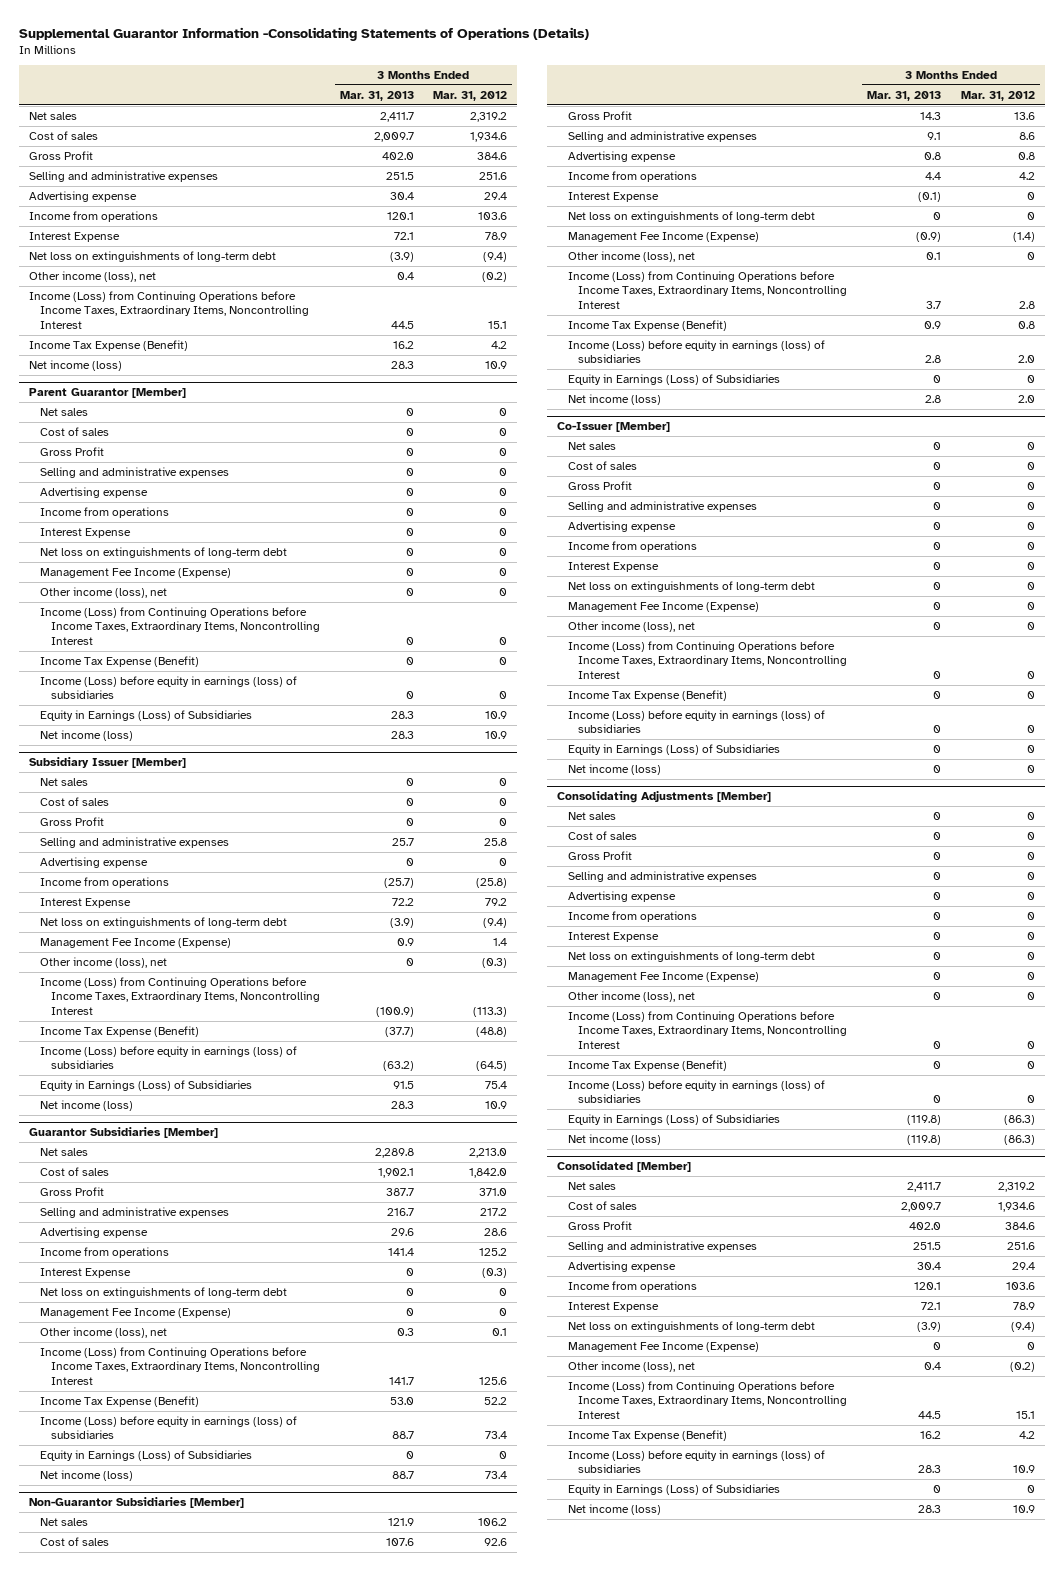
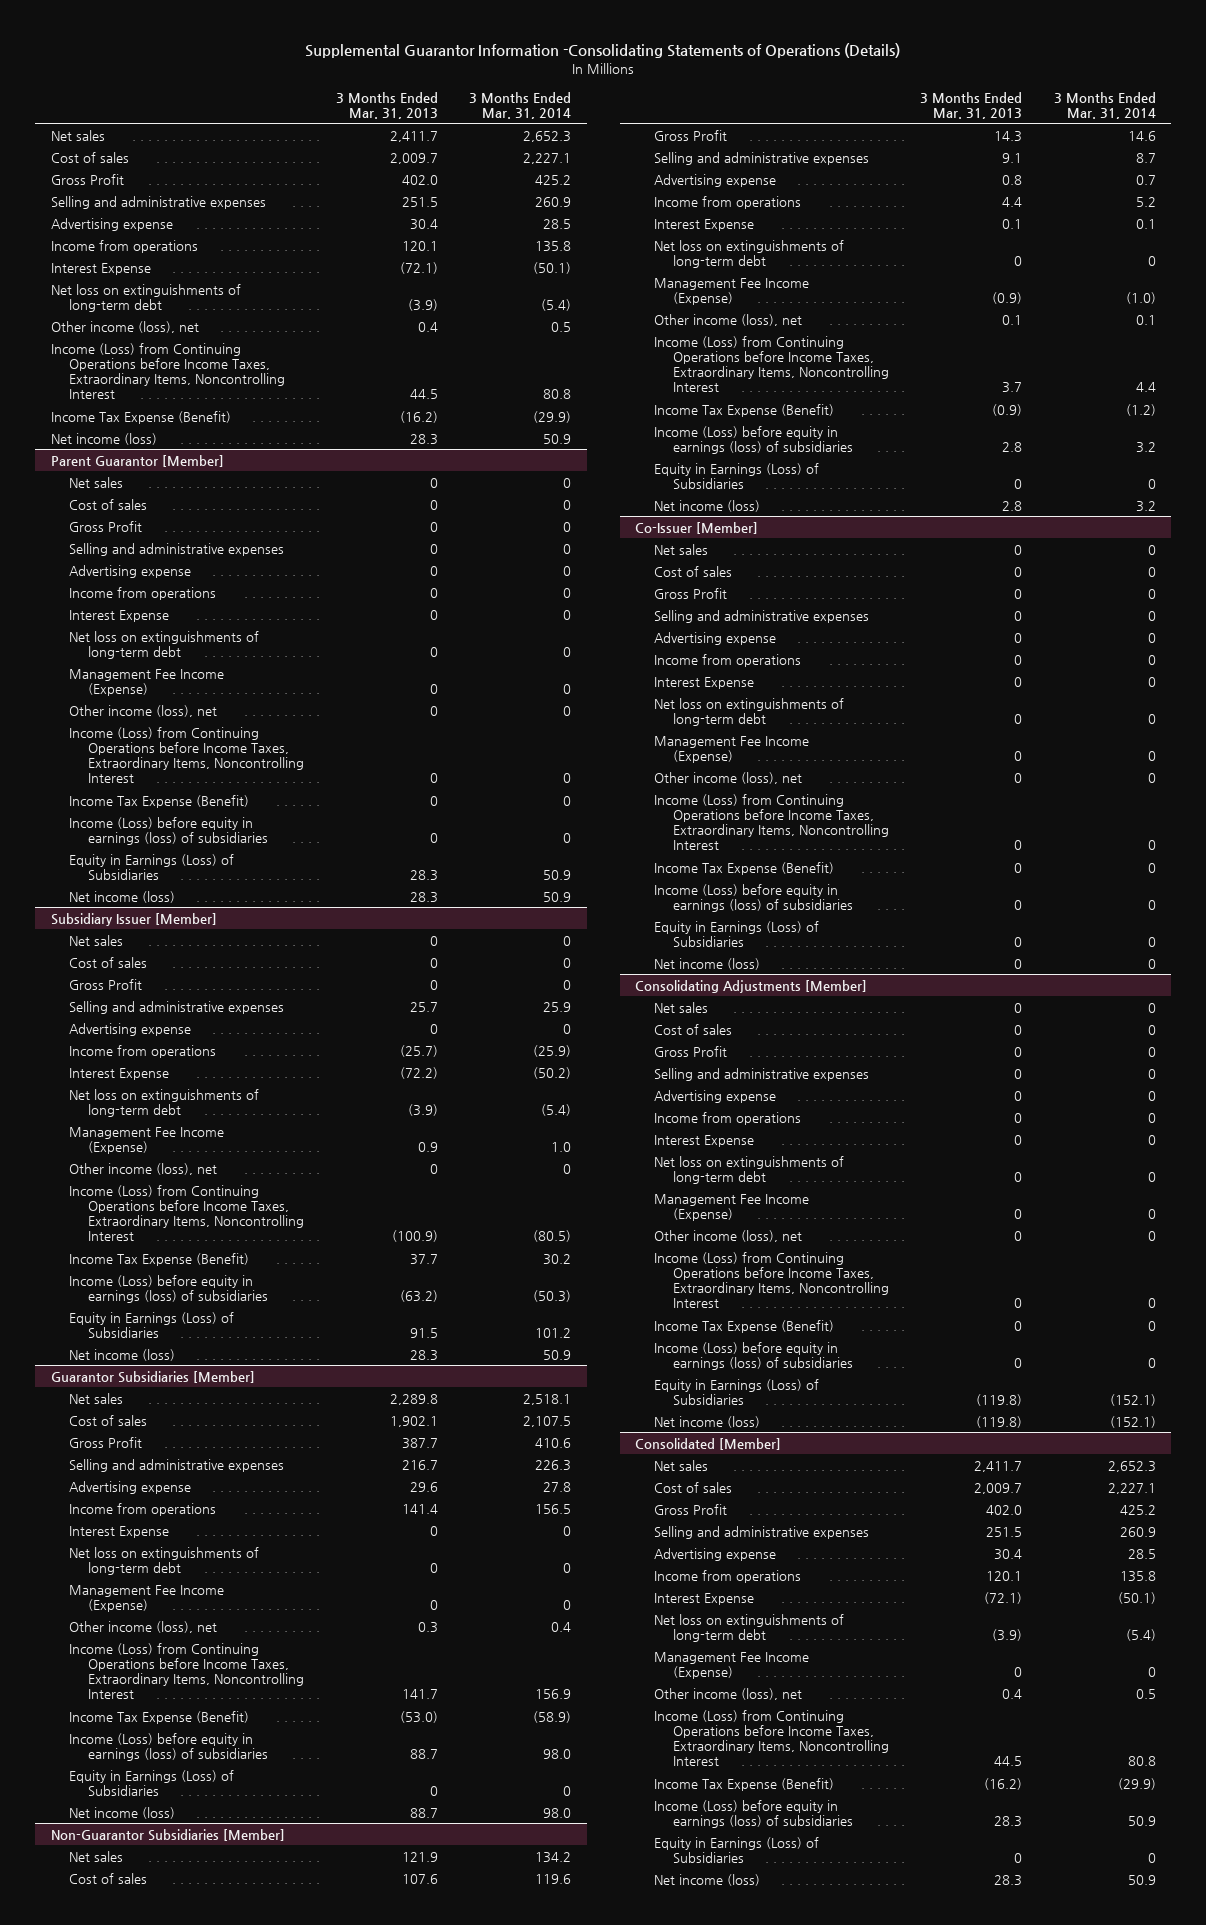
[433,90,508,101] Mar. 31, 2012 -> none
none -> [469,91,572,119] 3 Months Ended Mar. 31, 2014
[393,231,414,240] 72.1 -> [399,261,438,274] (72.1)
[392,340,414,349] 16.2 -> [399,410,438,423] (16.2)
[391,897,414,906] 72.2 -> [399,1066,438,1079] (72.2)
[384,1026,414,1037] (37.7) -> [409,1253,438,1265] 37.7
[389,1396,414,1405] 53.0 -> [399,1710,438,1723] (53.0)
[918,191,942,202] (0.1) -> [1002,218,1023,229] 0.1
[924,320,942,329] 0.9 -> [992,403,1023,416] (0.9)
[921,1301,942,1310] 72.1 -> [984,1591,1023,1604] (72.1)
[920,1430,942,1439] 16.2 -> [984,1777,1023,1790] (16.2)

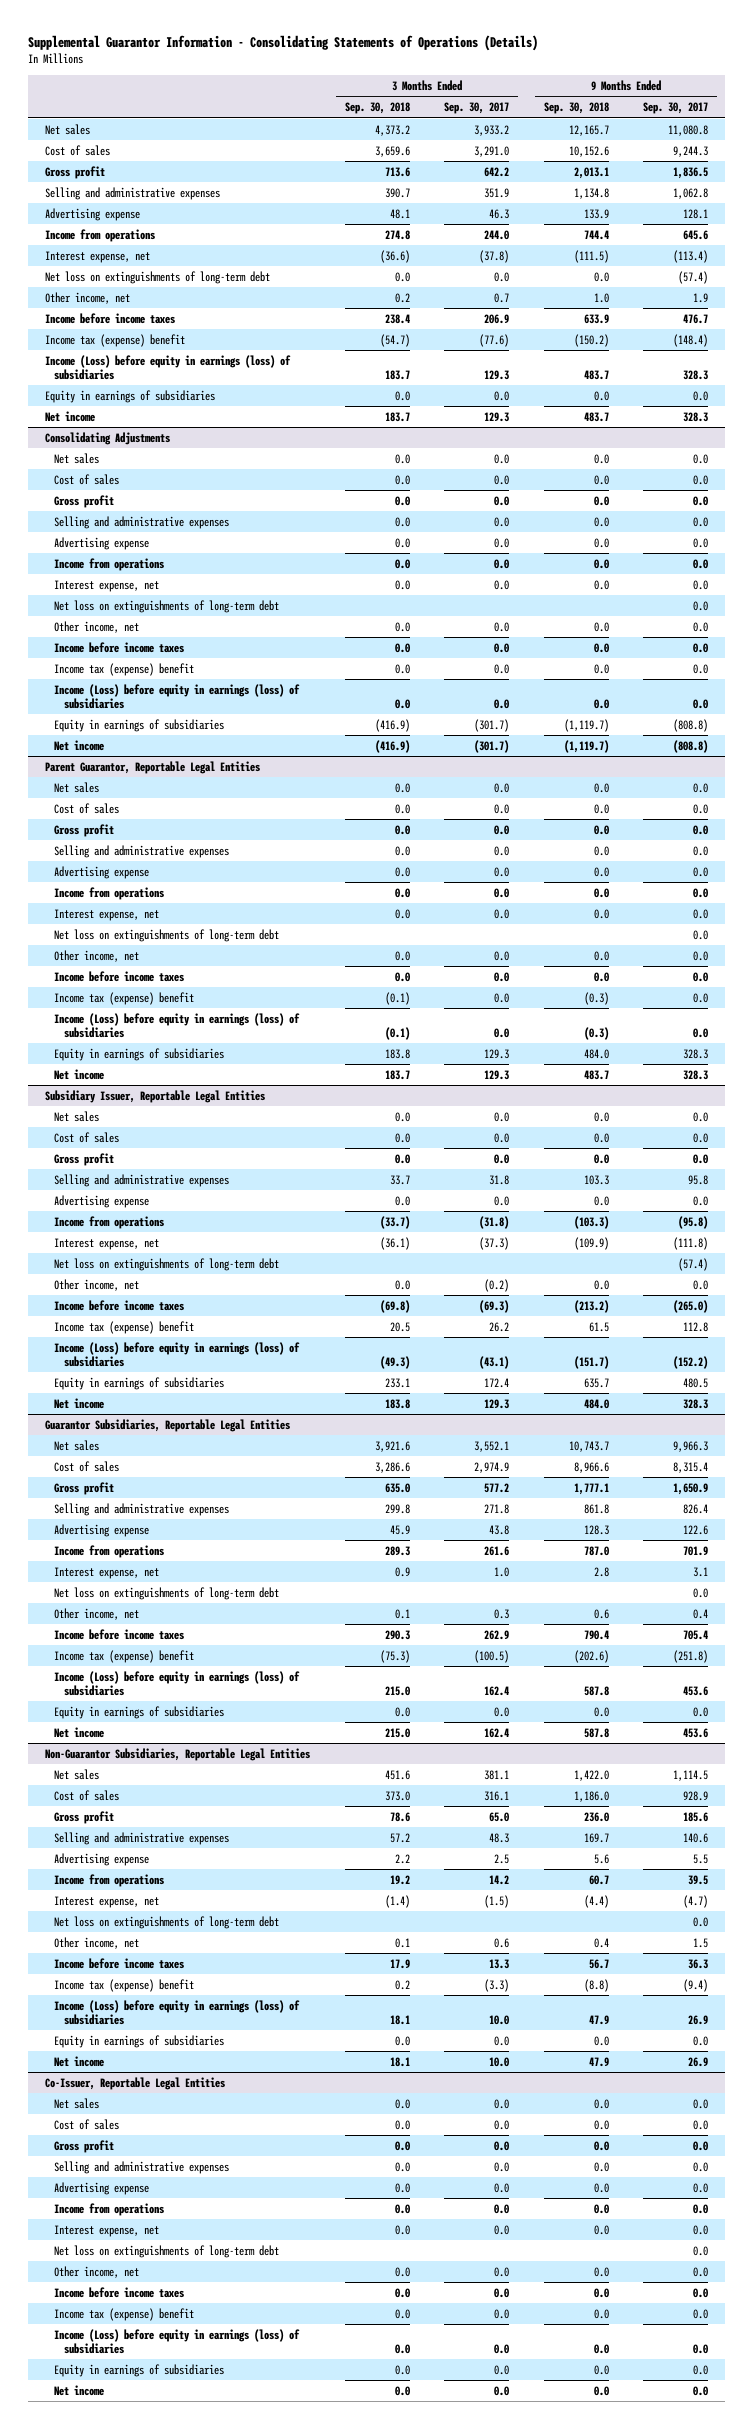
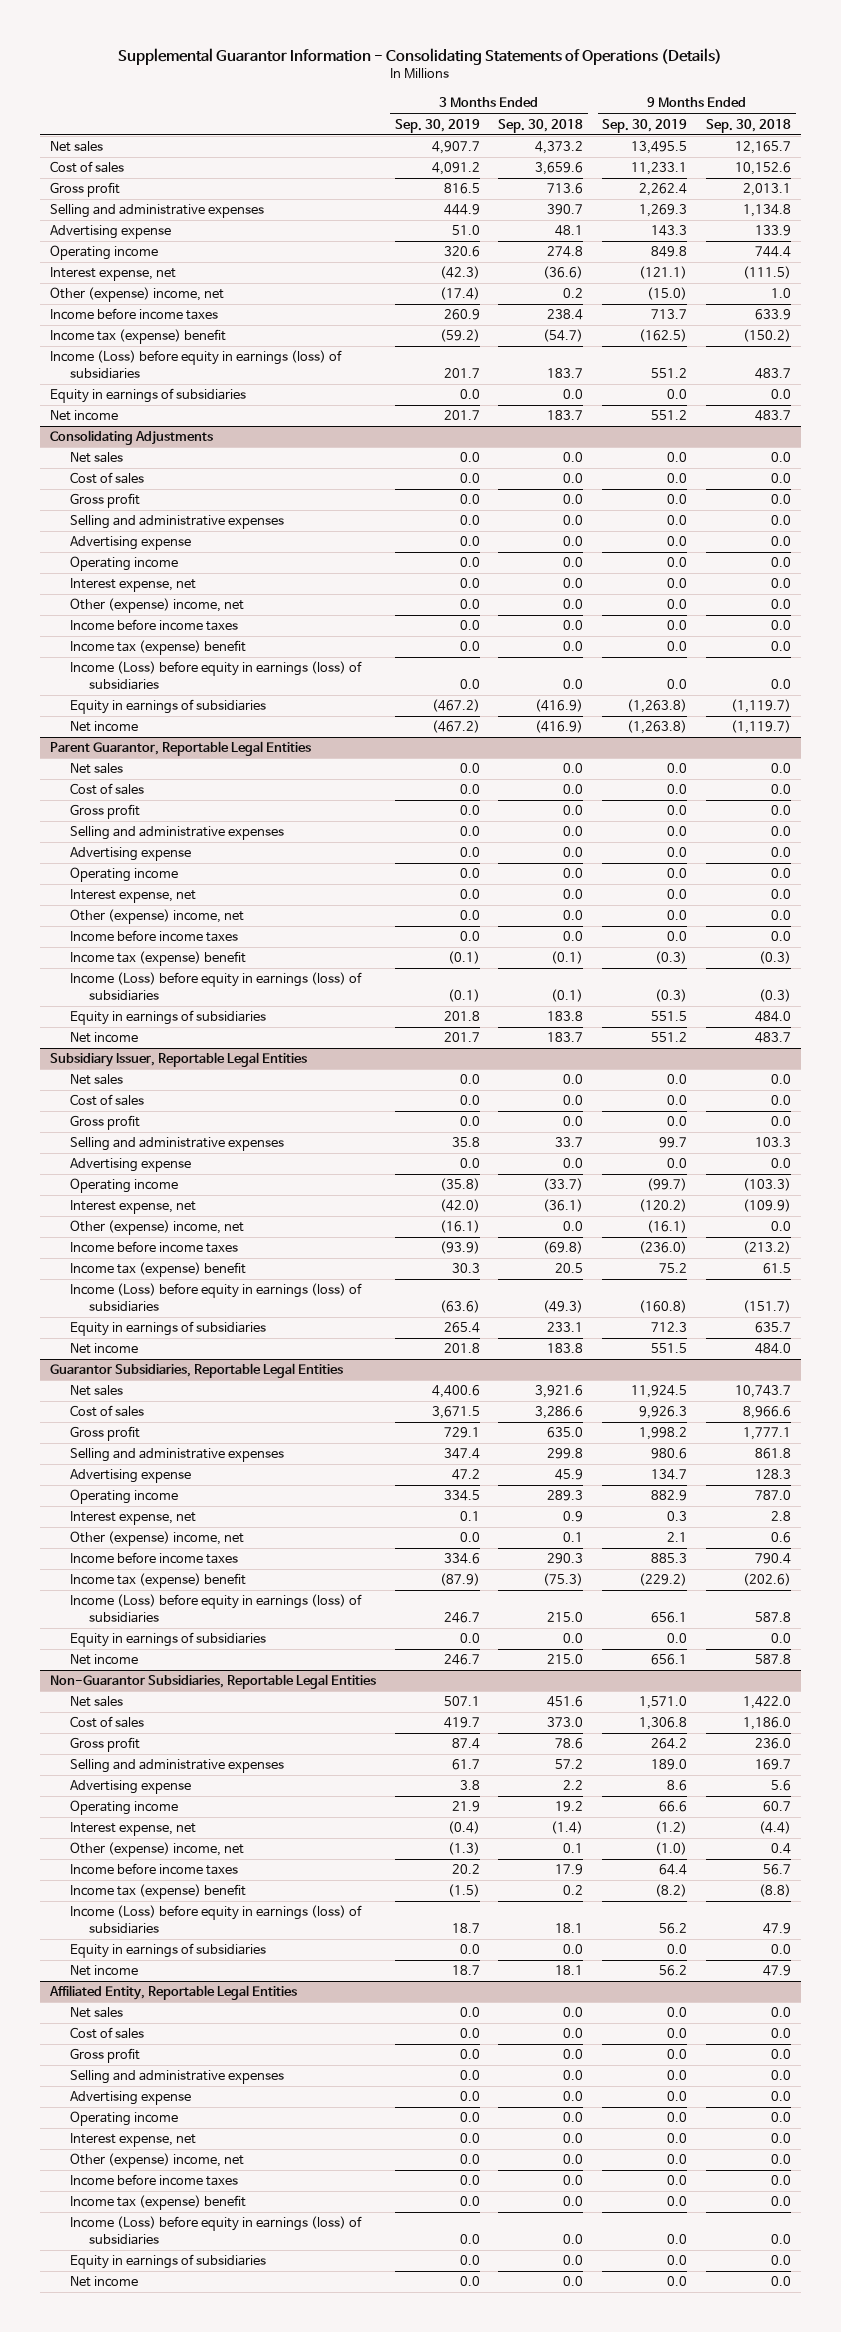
[444,102,510,115] Sep. 30, 2017 -> none
[643,102,709,115] Sep. 30, 2017 -> none
none -> [394,118,480,133] Sep. 30, 2019
none -> [602,118,688,133] Sep. 30, 2019
[45,228,156,242] Income from operations -> [49,245,158,261] Operating income
[45,270,271,284] Net loss on extinguishments of long-term debt -> none
[45,291,131,304] Other income, net -> [49,287,224,303] Other (expense) income, net
[54,557,165,571] Income from operations -> [69,556,178,572] Operating income
[54,599,280,613] Net loss on extinguishments of long-term debt -> none
[54,620,140,633] Other income, net -> [69,598,244,614] Other (expense) income, net
[54,886,165,900] Income from operations -> [69,867,178,883] Operating income
[54,928,280,942] Net loss on extinguishments of long-term debt -> none
[54,949,140,962] Other income, net -> [69,909,244,925] Other (expense) income, net
[54,1215,165,1229] Income from operations -> [69,1178,178,1194] Operating income
[54,1257,280,1271] Net loss on extinguishments of long-term debt -> none
[54,1278,140,1291] Other income, net -> [69,1220,244,1236] Other (expense) income, net
[54,1544,165,1558] Income from operations -> [69,1489,178,1505] Operating income
[54,1586,280,1600] Net loss on extinguishments of long-term debt -> none
[54,1607,140,1620] Other income, net -> [69,1531,244,1547] Other (expense) income, net
[54,1873,165,1887] Income from operations -> [69,1800,178,1816] Operating income
[54,1915,280,1929] Net loss on extinguishments of long-term debt -> none
[54,1936,140,1949] Other income, net -> [69,1842,244,1858] Other (expense) income, net
[45,2076,226,2090] Co-Issuer, Reportable Legal Entities -> none
none -> [48,1985,297,2001] Affiliated Entity, Reportable Legal Entities
[54,2202,165,2216] Income from operations -> [69,2111,178,2127] Operating income
[54,2244,280,2258] Net loss on extinguishments of long-term debt -> none
[54,2265,140,2278] Other income, net -> [69,2153,244,2169] Other (expense) income, net

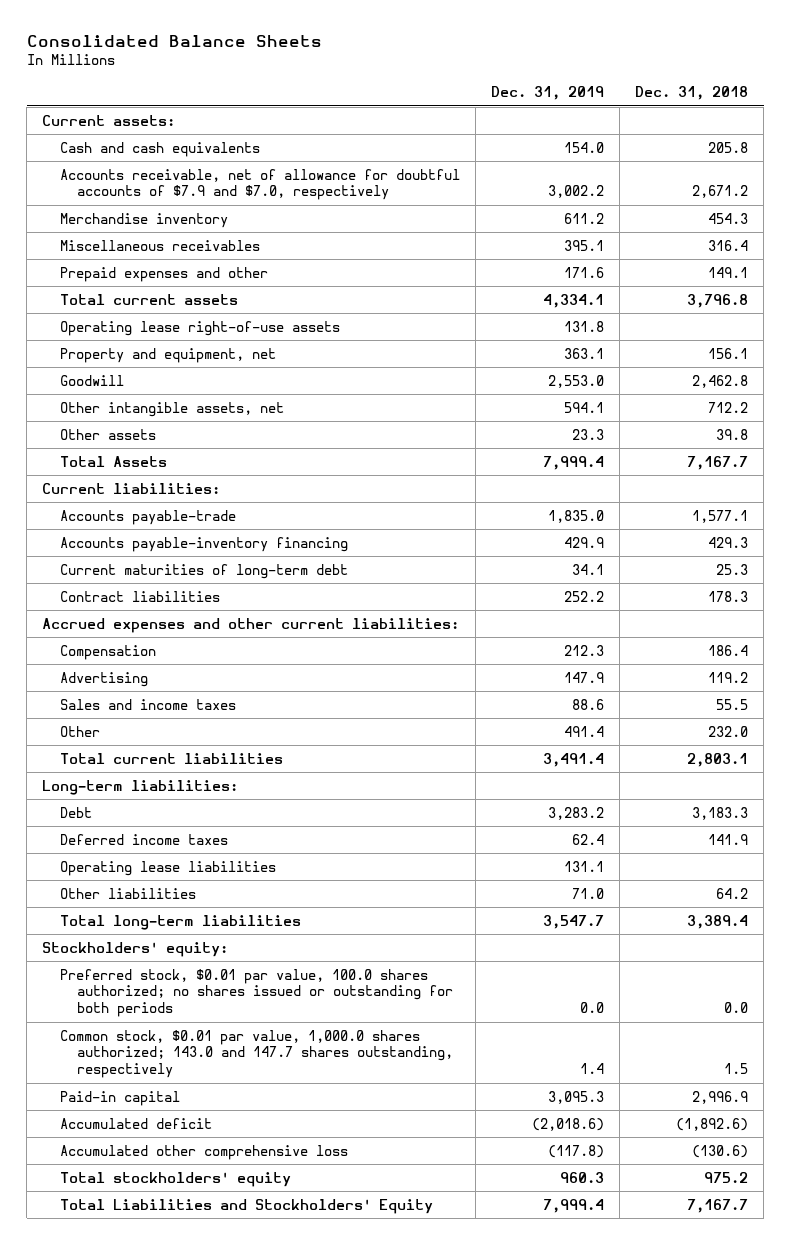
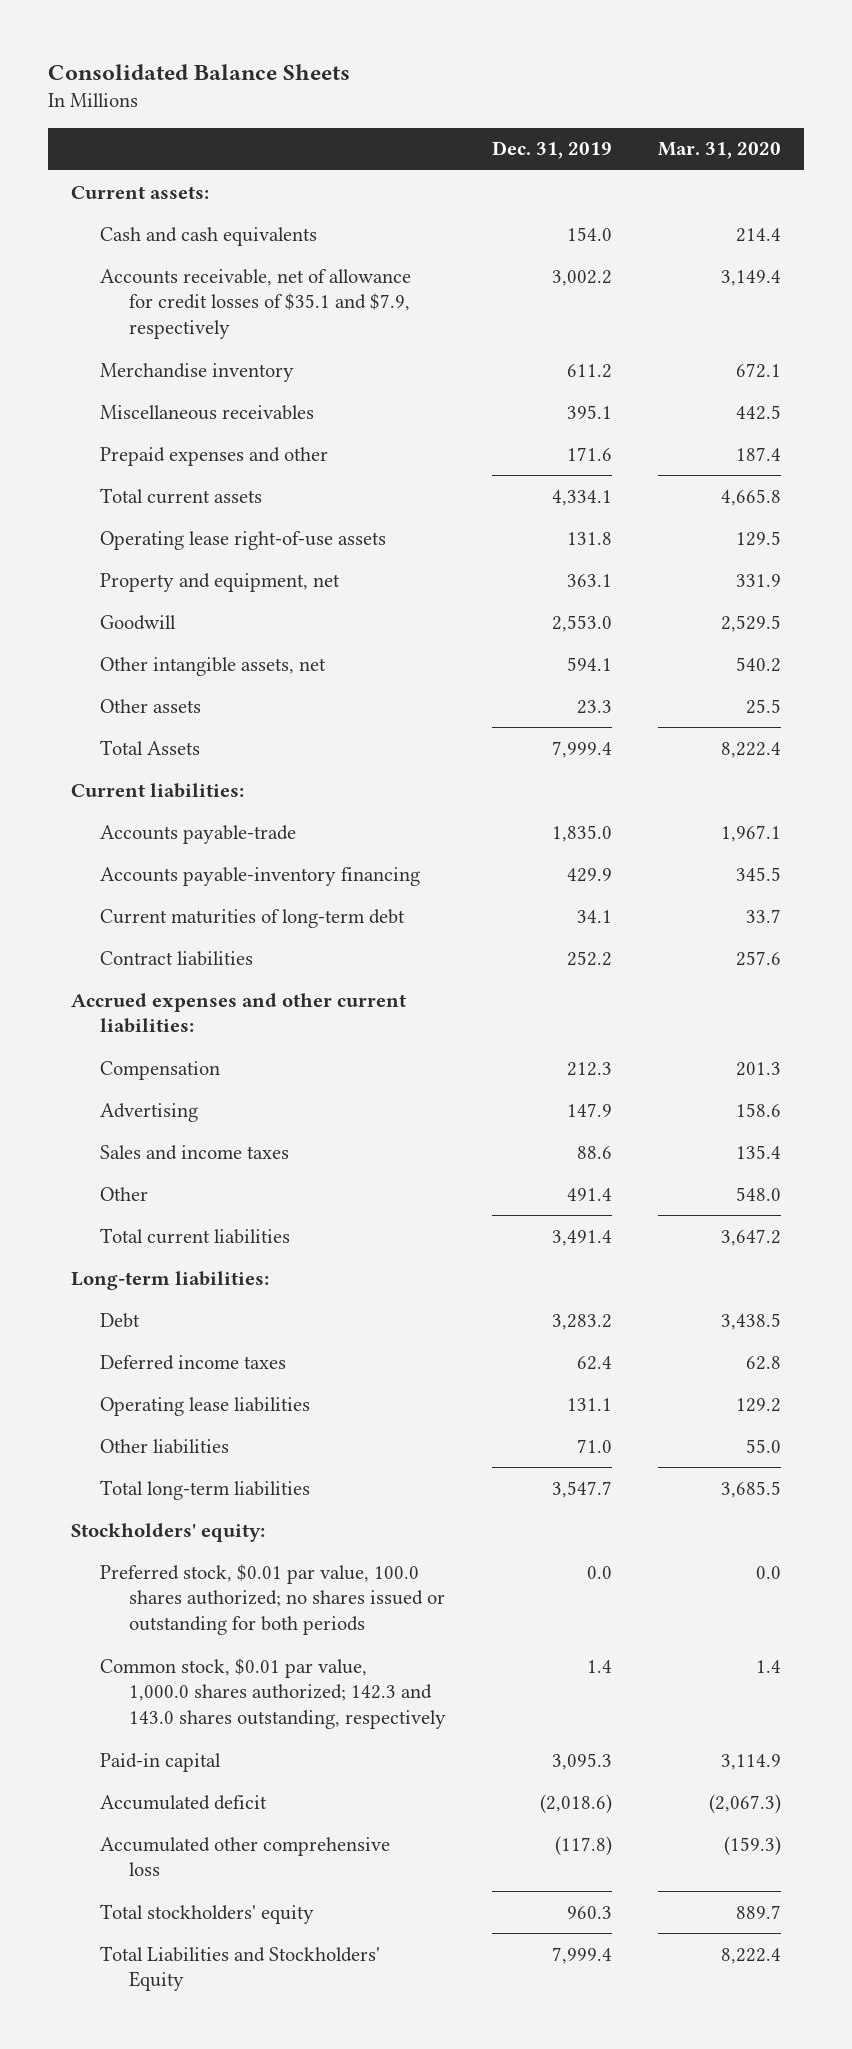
[635,86,749,101] Dec. 31, 2018 -> none
none -> [657,142,781,160] Mar. 31, 2020
[59,168,460,201] Accounts receivable, net of allowance for doubtful accounts of $7.9 and $7.0, respectively -> [100,268,412,340] Accounts receivable, net of allowance for credit losses of $35.1 and $7.9, respectively
[59,1029,454,1079] Common stock, $0.01 par value, 1,000.0 shares authorized; 143.0 and 147.7 shares outstanding, respectively -> [100,1657,447,1730] Common stock, $0.01 par value, 1,000.0 shares authorized; 142.3 and 143.0 shares outstanding, respectively

